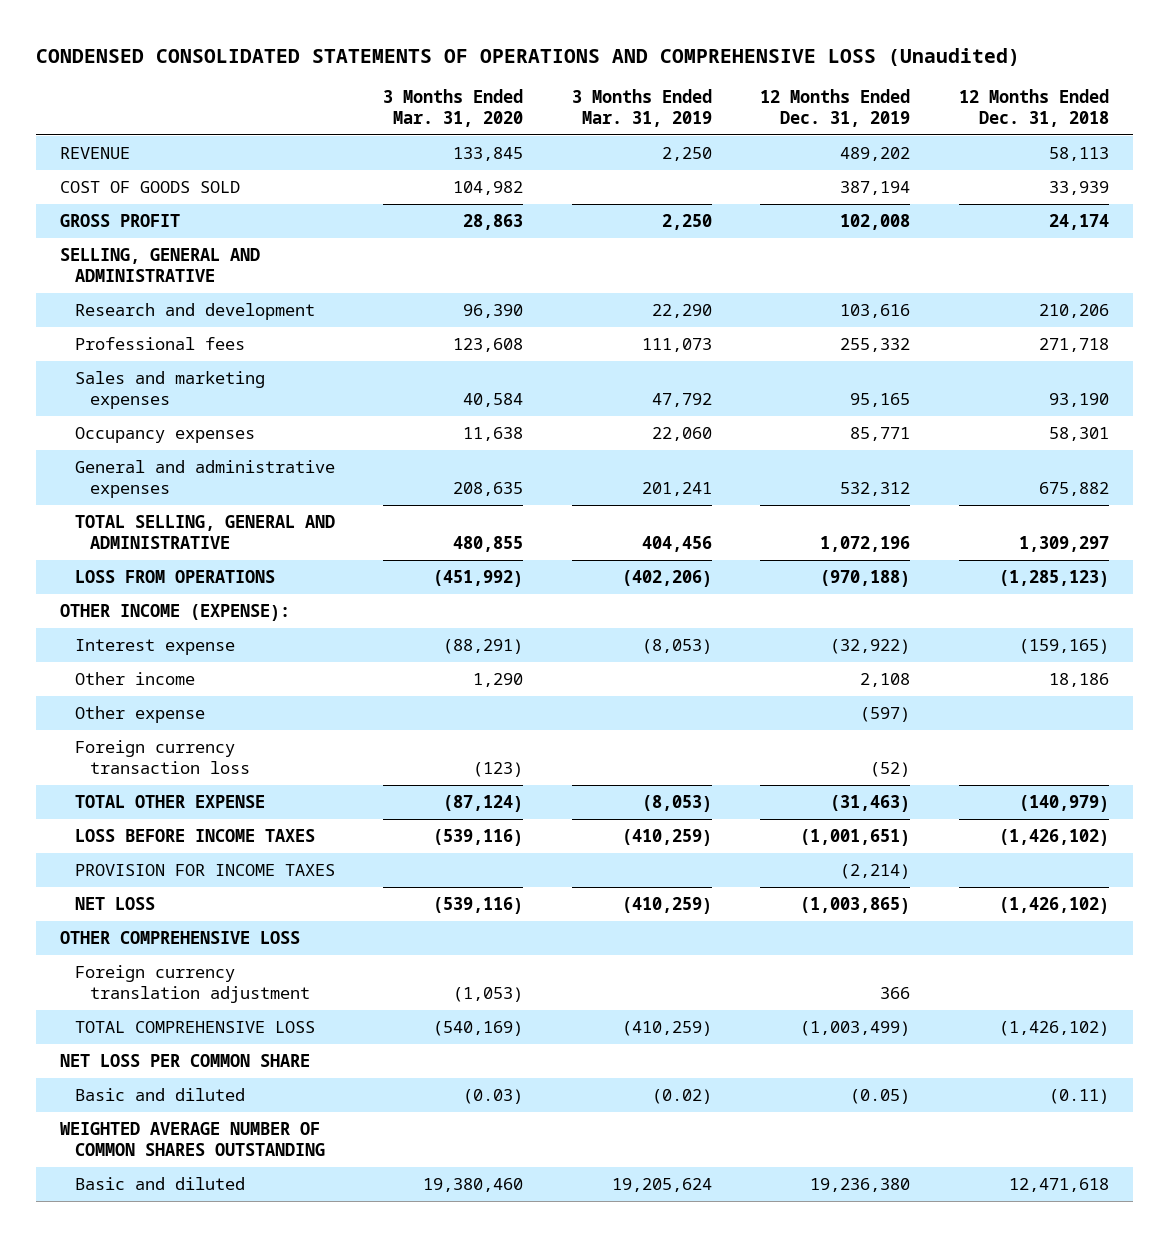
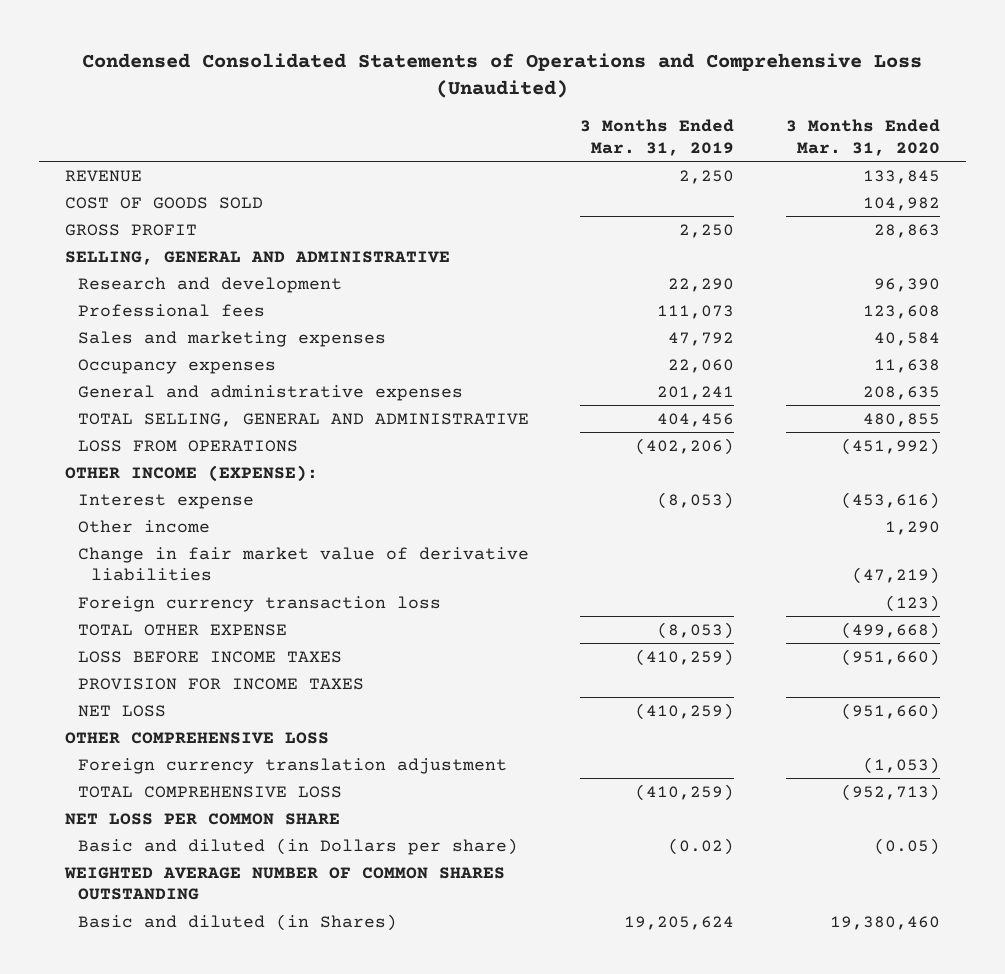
[36,47,1021,66] CONDENSED CONSOLIDATED STATEMENTS OF OPERATIONS AND COMPREHENSIVE LOSS (Unaudited) -> [82,52,923,99] Condensed Consolidated Statements of Operations and Comprehensive Loss (Unaudited)
[760,88,911,128] 12 Months Ended Dec. 31, 2019 -> none
[958,88,1109,128] 12 Months Ended Dec. 31, 2018 -> none
[443,639,524,655] (88,291) -> [841,491,941,509] (453,616)
[74,706,205,724] Other expense -> none
none -> [77,546,529,582] Change in fair market value of derivative liabilities
[443,795,524,813] (87,124) -> [841,621,941,639] (499,668)
[433,829,524,847] (539,116) -> [841,648,941,666] (951,660)
[433,897,524,915] (539,116) -> [841,702,941,720] (951,660)
[433,1021,524,1037] (540,169) -> [841,783,941,801] (952,713)
[74,1088,245,1102] Basic and diluted -> [77,837,518,855] Basic and diluted (in Dollars per share)
[463,1089,524,1105] (0.03) -> [874,837,941,855] (0.05)
[74,1177,245,1191] Basic and diluted -> [77,913,397,931] Basic and diluted (in Shares)

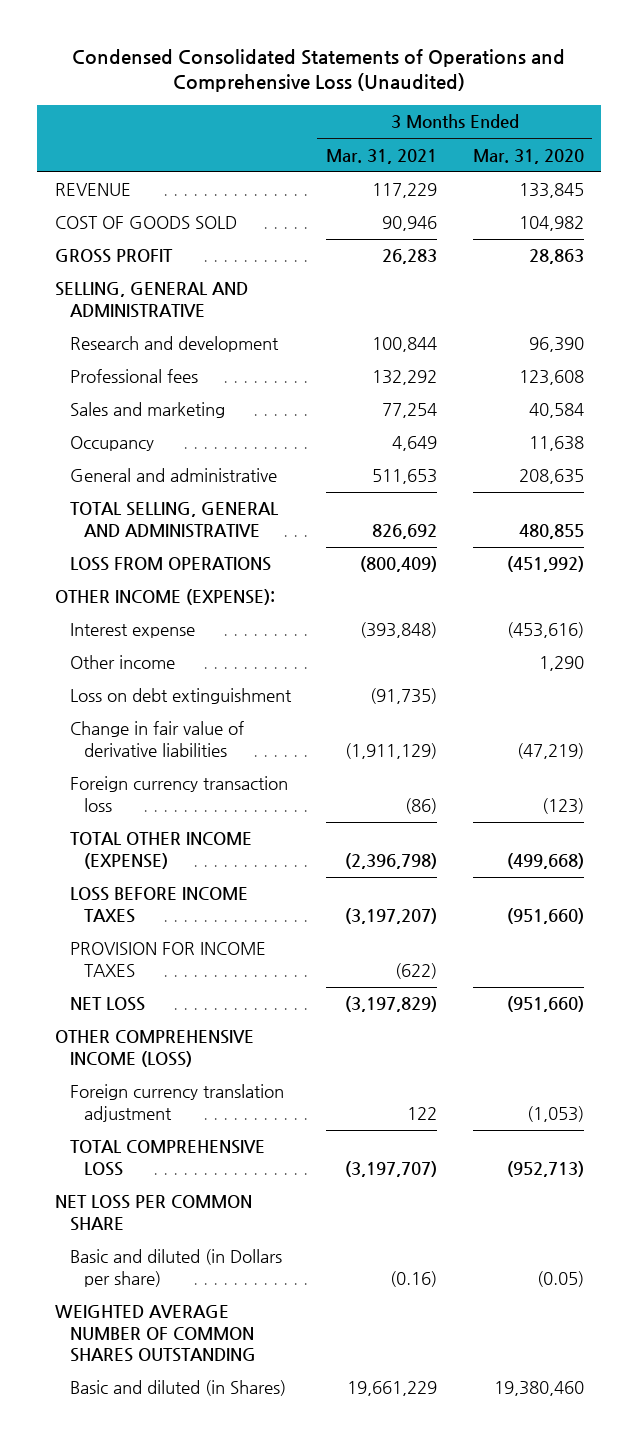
[580,118,735,156] 3 Months Ended Mar. 31, 2019 -> none
none -> [326,148,438,164] Mar. 31, 2021
[77,330,386,347] Sales and marketing expenses -> [69,402,225,419] Sales and marketing
[77,358,276,374] Occupancy expenses -> [69,436,154,452] Occupancy
[77,384,463,401] General and administrative expenses -> [69,468,277,483] General and administrative
none -> [69,688,292,705] Loss on debt extinguishment
[77,546,529,582] Change in fair market value of derivative liabilities -> [69,721,244,757] Change in fair value of derivative liabilities
[77,623,287,636] TOTAL OTHER EXPENSE -> [69,832,252,869] TOTAL OTHER INCOME (EXPENSE)
[64,731,329,744] OTHER COMPREHENSIVE LOSS -> [55,1030,255,1067] OTHER COMPREHENSIVE INCOME (LOSS)

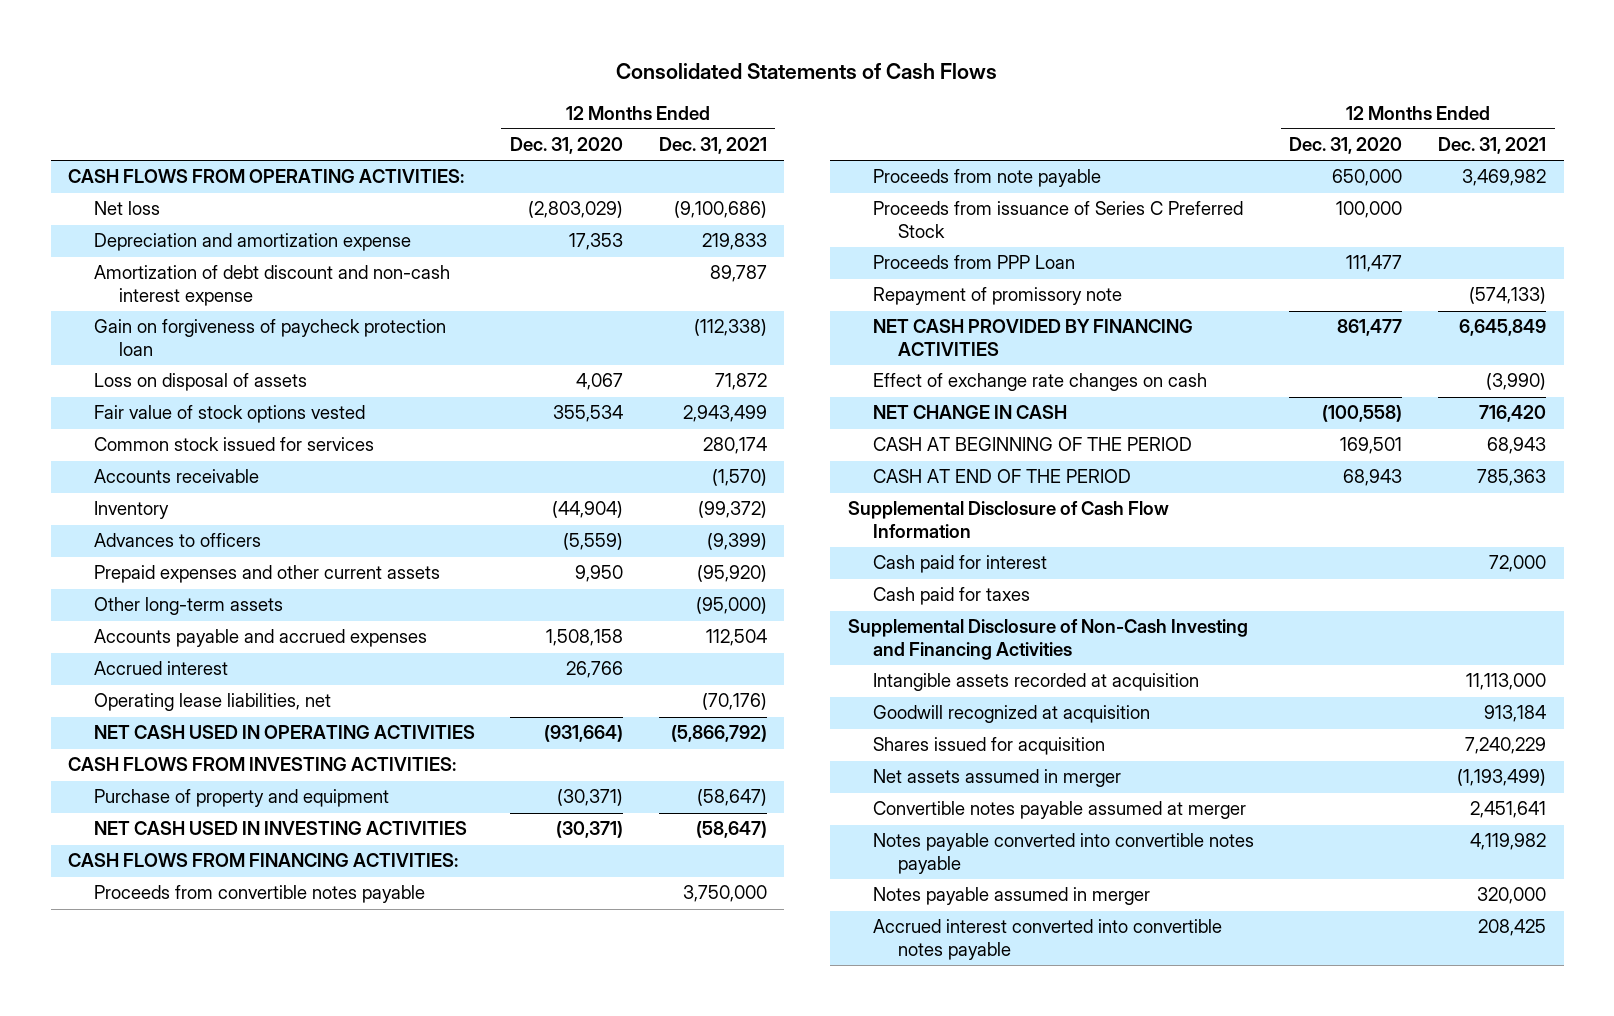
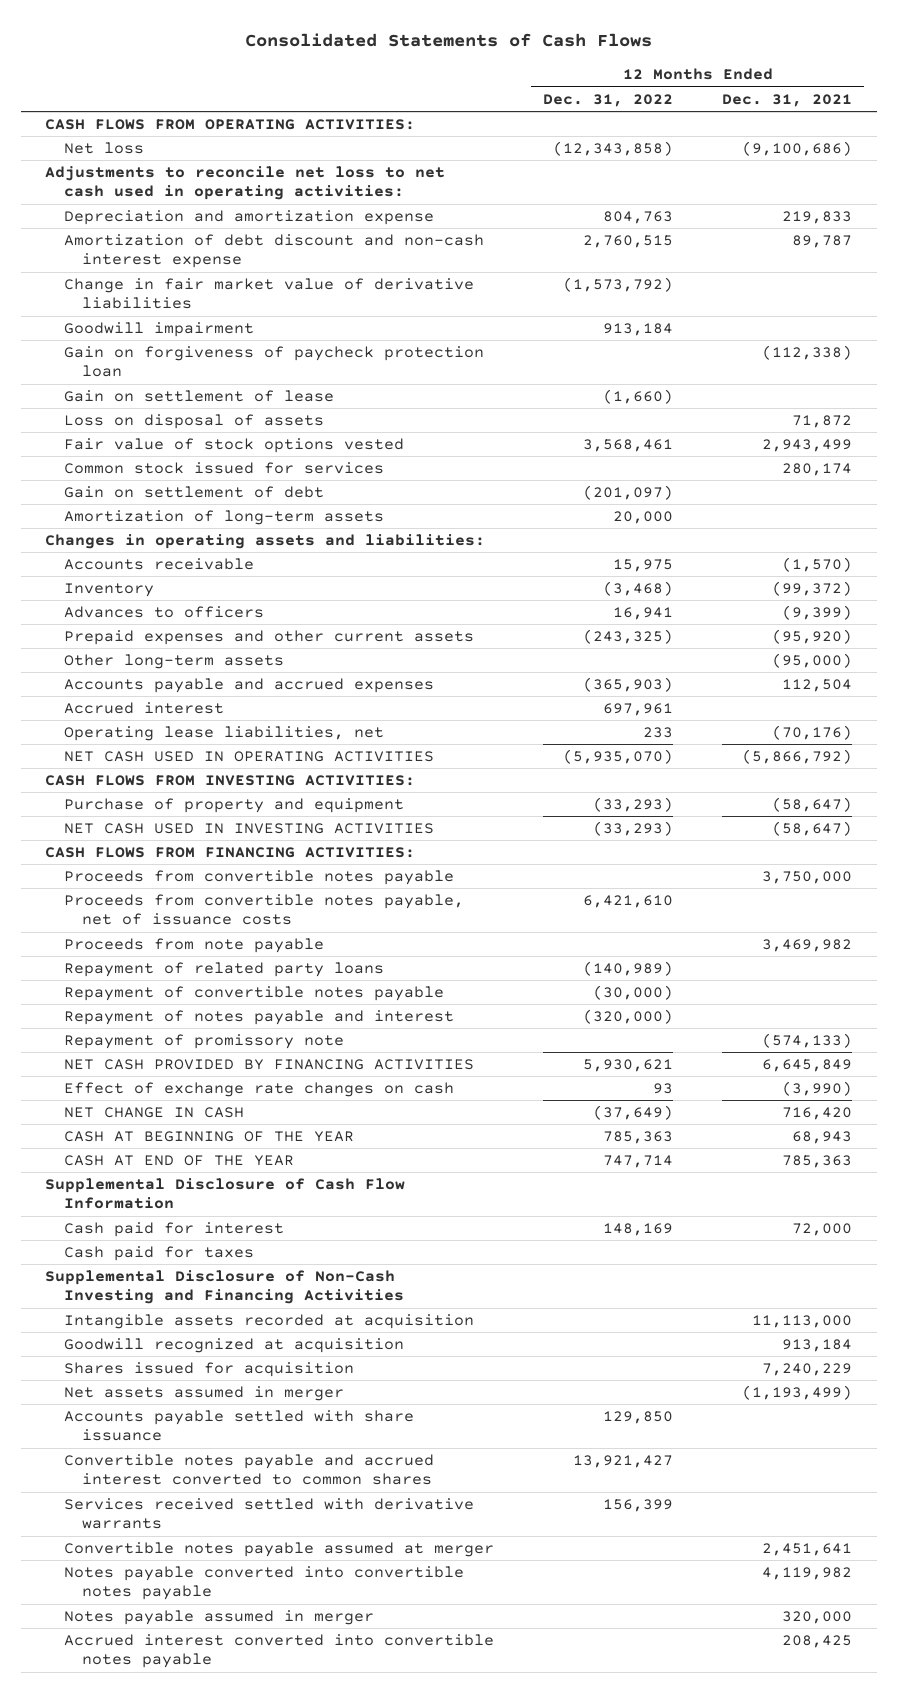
[510,137,624,155] Dec. 31, 2020 -> none
none -> [542,93,673,107] Dec. 31, 2022
none -> [45,165,446,201] Adjustments to reconcile net loss to net cash used in operating activities:
none -> [63,277,474,310] Change in fair market value of derivative liabilities
none -> [63,321,254,337] Goodwill impairment
none -> [63,389,334,402] Gain on settlement of lease
none -> [63,485,324,498] Gain on settlement of debt
none -> [63,509,384,525] Amortization of long-term assets
none -> [45,533,486,549] Changes in operating assets and liabilities:
none -> [63,893,464,926] Proceeds from convertible notes payable, net of issuance costs
[872,201,1243,238] Proceeds from issuance of Series C Preferred Stock -> none
[872,255,1075,270] Proceeds from PPP Loan -> none
none -> [63,961,384,977] Repayment of related party loans
none -> [63,985,444,1001] Repayment of convertible notes payable
none -> [63,1009,454,1025] Repayment of notes payable and interest
[872,437,1192,452] CASH AT BEGINNING OF THE PERIOD -> [63,1130,354,1142] CASH AT BEGINNING OF THE YEAR
[872,469,1131,484] CASH AT END OF THE PERIOD -> [63,1154,294,1166] CASH AT END OF THE YEAR
none -> [63,1409,414,1442] Accounts payable settled with share issuance
none -> [63,1453,434,1486] Convertible notes payable and accrued interest converted to common shares
none -> [63,1497,474,1530] Services received settled with derivative warrants

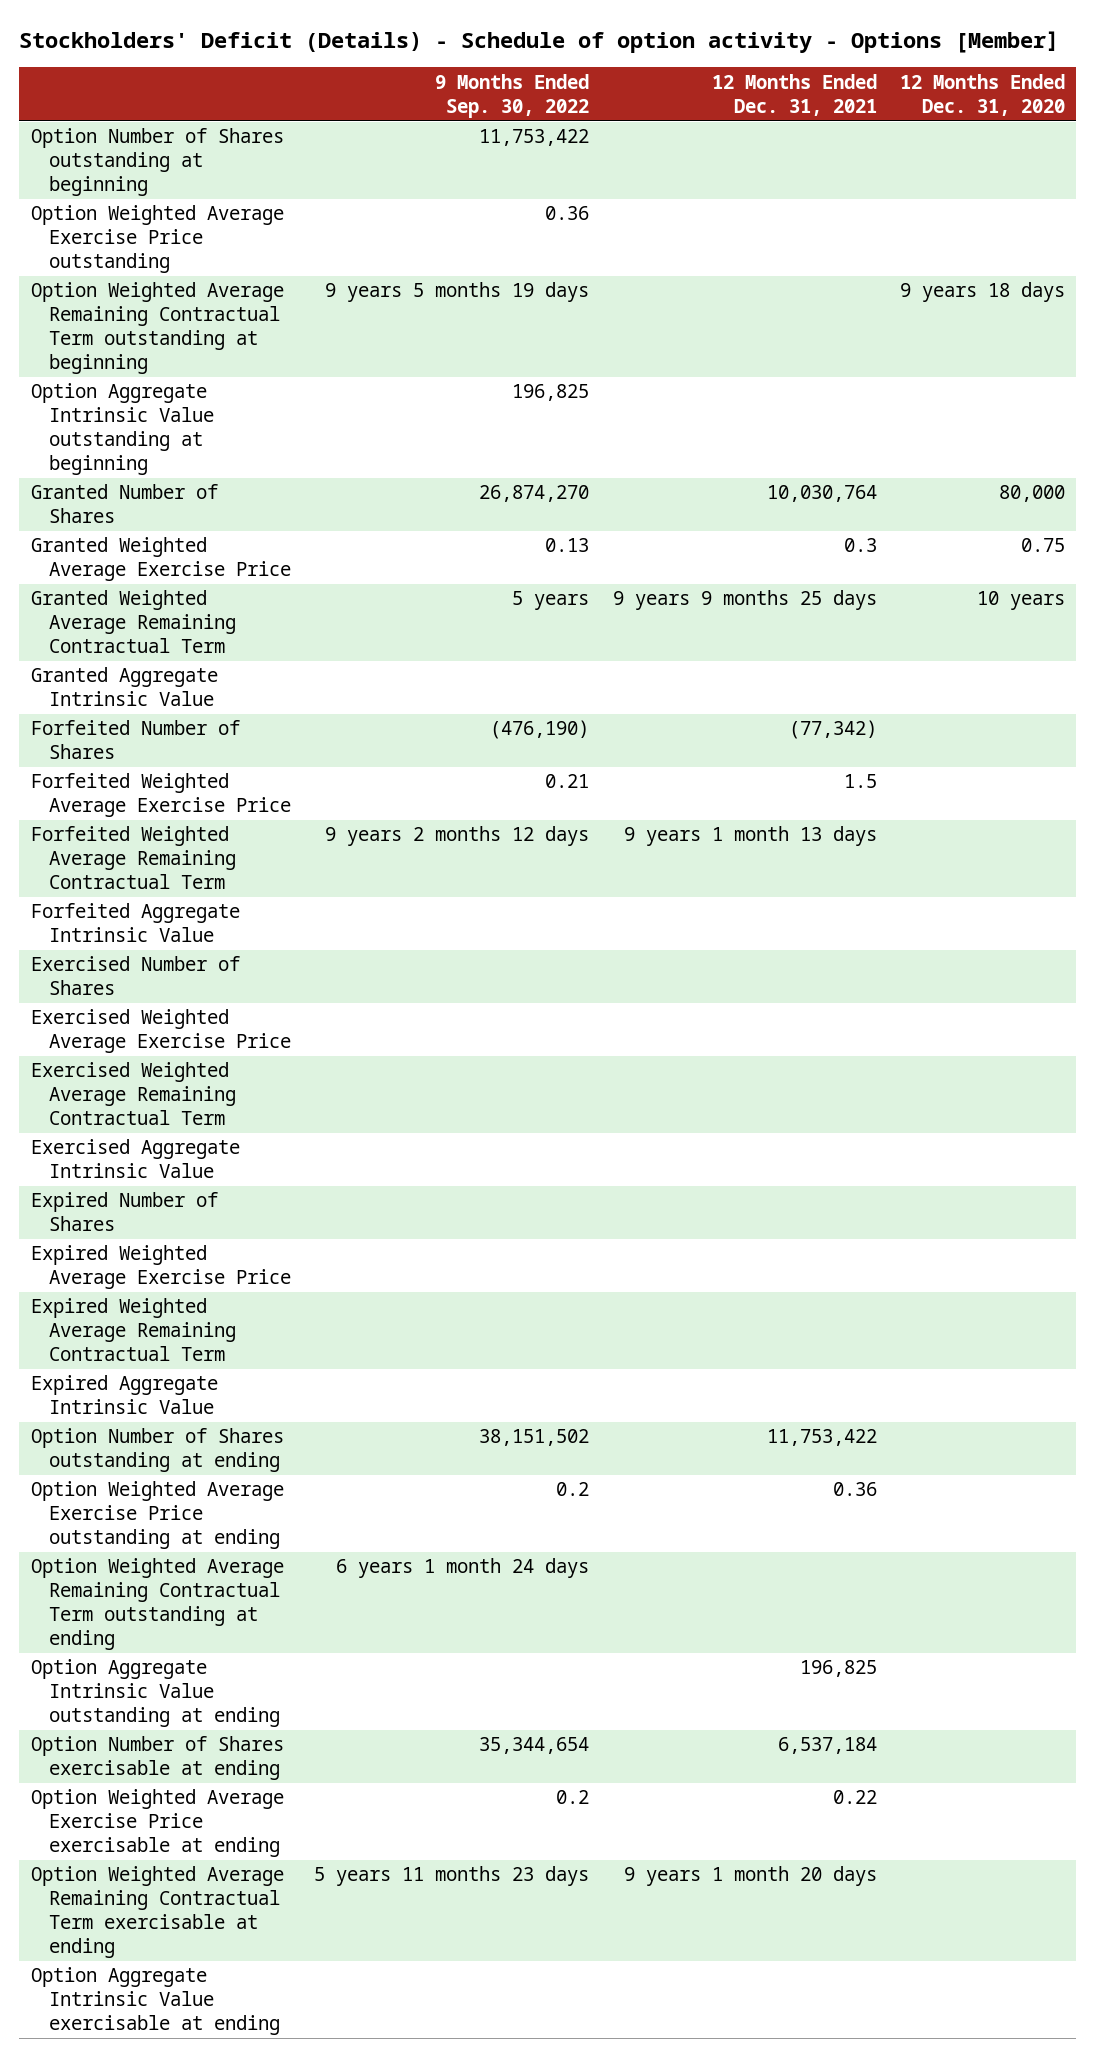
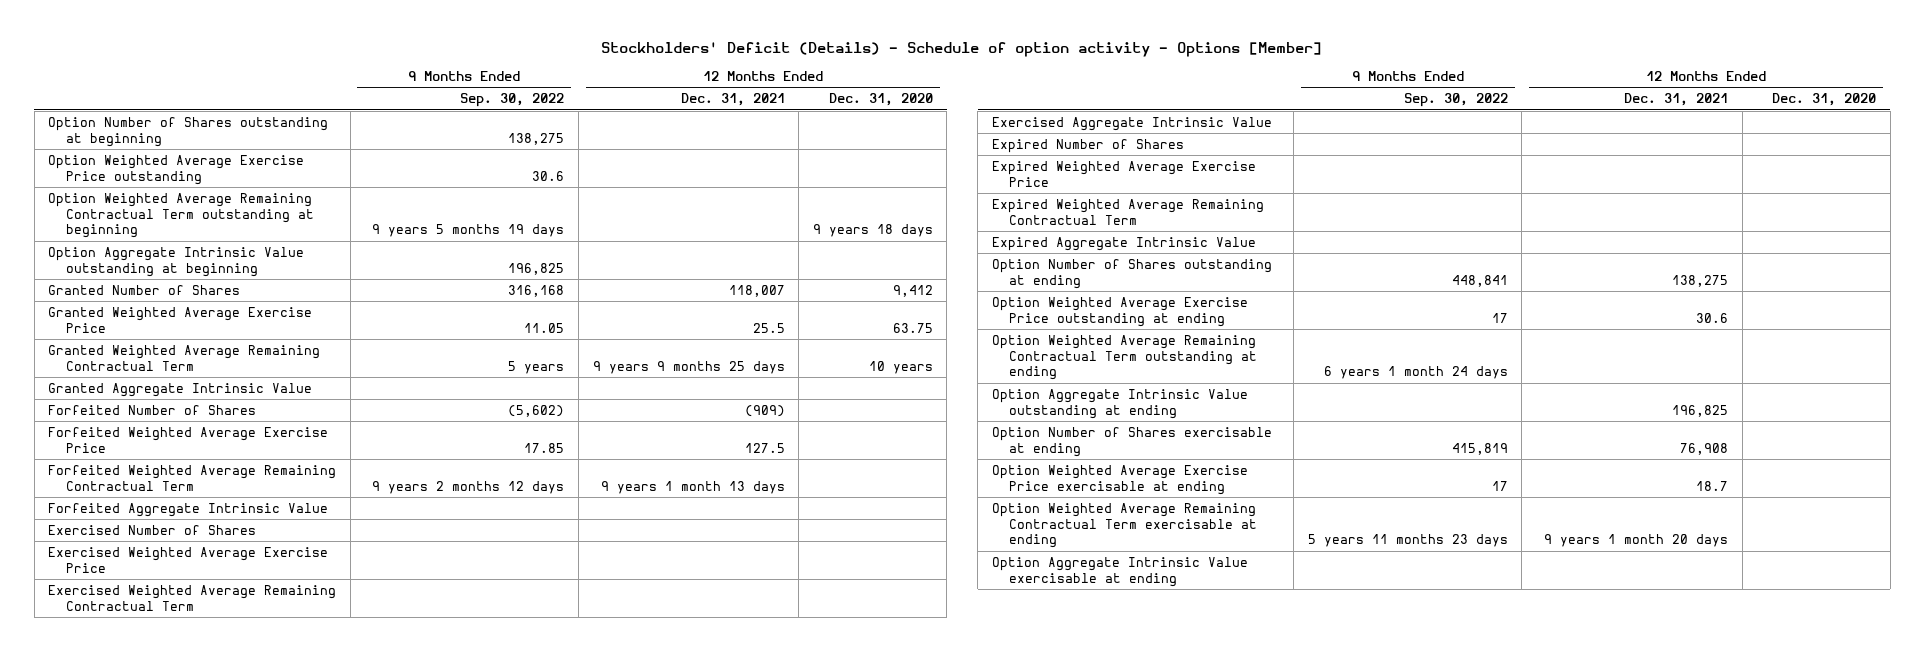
[479,129,590,147] 11,753,422 -> [508,132,565,145] 138,275
[545,206,590,221] 0.36 -> [532,170,565,181] 30.6
[479,485,590,503] 26,874,270 -> [508,284,565,297] 316,168
[766,485,877,503] 10,030,764 -> [728,284,785,297] 118,007
[998,485,1065,503] 80,000 -> [892,284,933,297] 9,412
[545,538,590,553] 0.13 -> [524,322,565,333] 11.05
[843,538,877,553] 0.3 -> [752,322,785,333] 25.5
[1020,538,1065,553] 0.75 -> [892,322,933,333] 63.75
[490,720,590,740] (476,190) -> [508,404,565,417] (5,602)
[788,720,877,740] (77,342) -> [744,404,785,417] (909)
[545,774,590,789] 0.21 -> [524,442,565,453] 17.85
[843,774,877,789] 1.5 -> [744,442,785,453] 127.5
[479,1429,590,1447] 38,151,502 -> [1451,274,1508,287] 448,841
[766,1429,877,1447] 11,753,422 -> [1672,274,1729,287] 138,275
[556,1482,590,1497] 0.2 -> [1491,312,1508,323] 17
[832,1482,877,1497] 0.36 -> [1696,312,1729,323] 30.6
[479,1737,590,1755] 35,344,654 -> [1451,442,1508,455] 415,819
[777,1737,877,1755] 6,537,184 -> [1680,442,1729,455] 76,908
[556,1790,590,1805] 0.2 -> [1491,480,1508,491] 17
[832,1790,877,1805] 0.22 -> [1696,480,1729,491] 18.7

